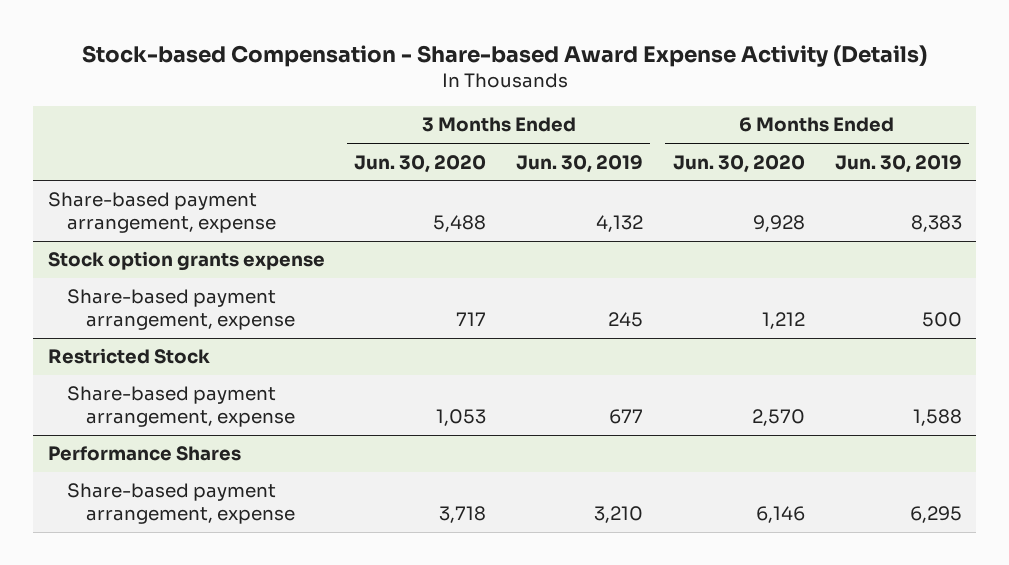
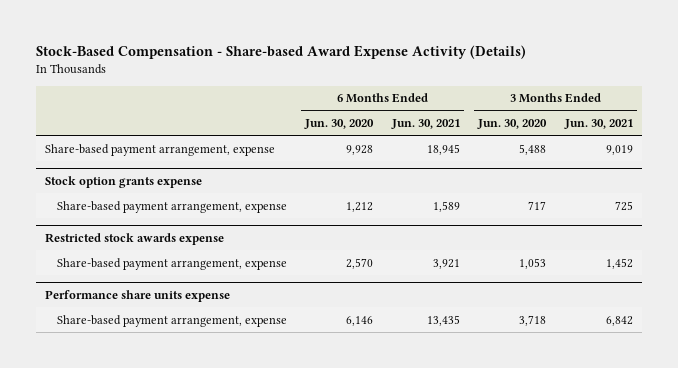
[81,44,927,67] Stock-based Compensation - Share-based Award Expense Activity (Details) -> [36,44,527,59] Stock-Based Compensation - Share-based Award Expense Activity (Details)
[516,154,644,173] Jun. 30, 2019 -> none
[834,154,962,173] Jun. 30, 2019 -> none
none -> [390,119,460,130] Jun. 30, 2021
none -> [563,119,633,130] Jun. 30, 2021
[47,348,210,365] Restricted Stock -> [45,232,225,245] Restricted stock awards expense
[47,446,241,462] Performance Shares -> [45,289,231,302] Performance share units expense

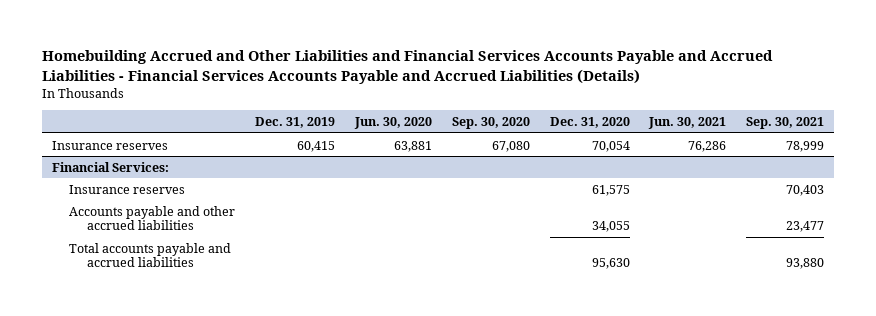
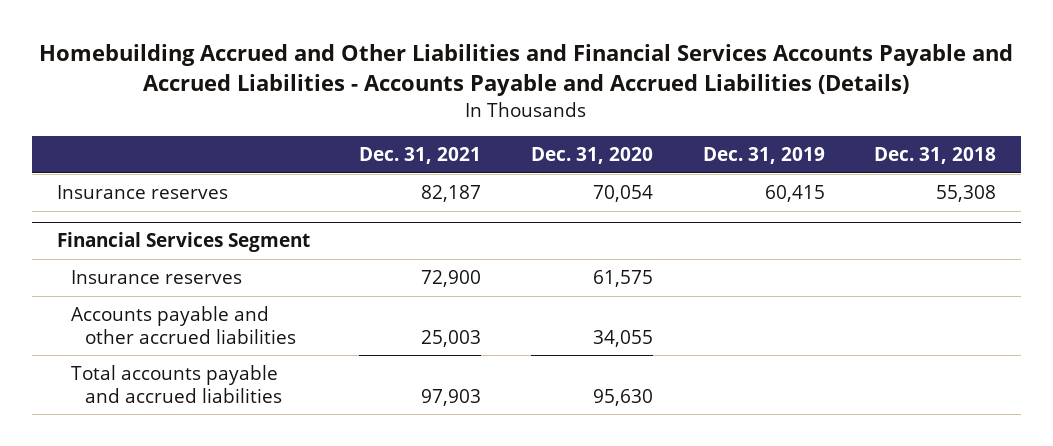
[41,50,773,84] Homebuilding Accrued and Other Liabilities and Financial Services Accounts Payable and Accrued Liabilities - Financial Services Accounts Payable and Accrued Liabilities (Details) -> [39,44,1014,96] Homebuilding Accrued and Other Liabilities and Financial Services Accounts Payable and Accrued Liabilities - Accounts Payable and Accrued Liabilities (Details)
[353,116,432,129] Jun. 30, 2020 -> none
[451,116,530,129] Sep. 30, 2020 -> none
[648,116,727,129] Jun. 30, 2021 -> none
[746,116,825,129] Sep. 30, 2021 -> none
none -> [359,146,482,164] Dec. 31, 2021
none -> [874,146,997,164] Dec. 31, 2018
[51,161,169,172] Financial Services: -> [56,232,310,253] Financial Services Segment

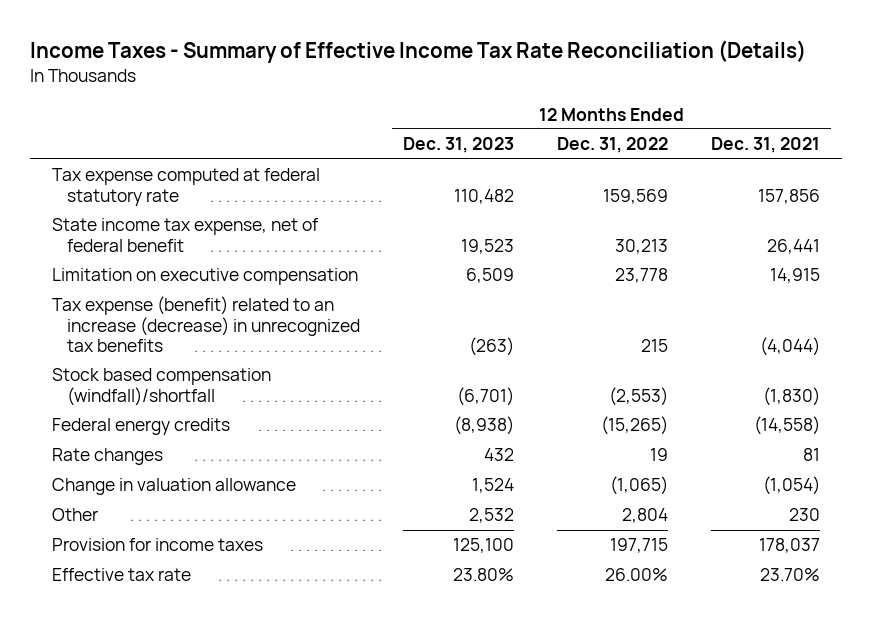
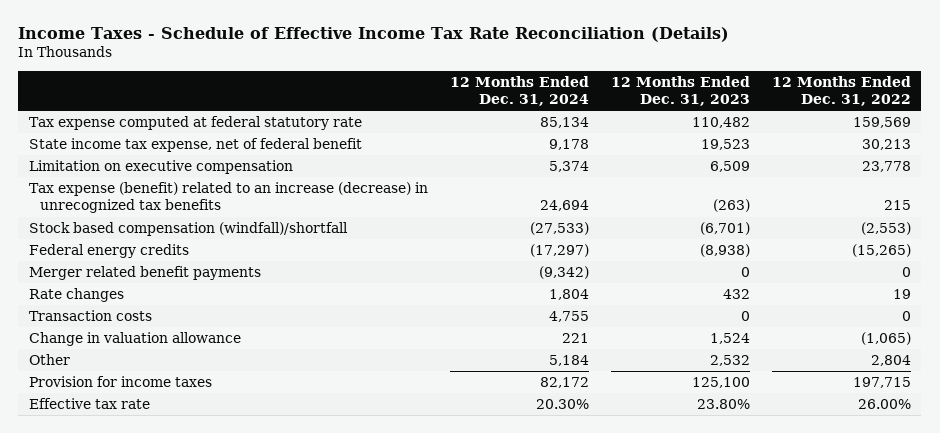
[30,39,807,63] Income Taxes - Summary of Effective Income Tax Rate Reconciliation (Details) -> [18,26,730,42] Income Taxes - Schedule of Effective Income Tax Rate Reconciliation (Details)
[711,137,821,154] Dec. 31, 2021 -> none
none -> [449,75,589,106] 12 Months Ended Dec. 31, 2024
none -> [29,266,262,281] Merger related benefit payments
none -> [29,310,153,322] Transaction costs

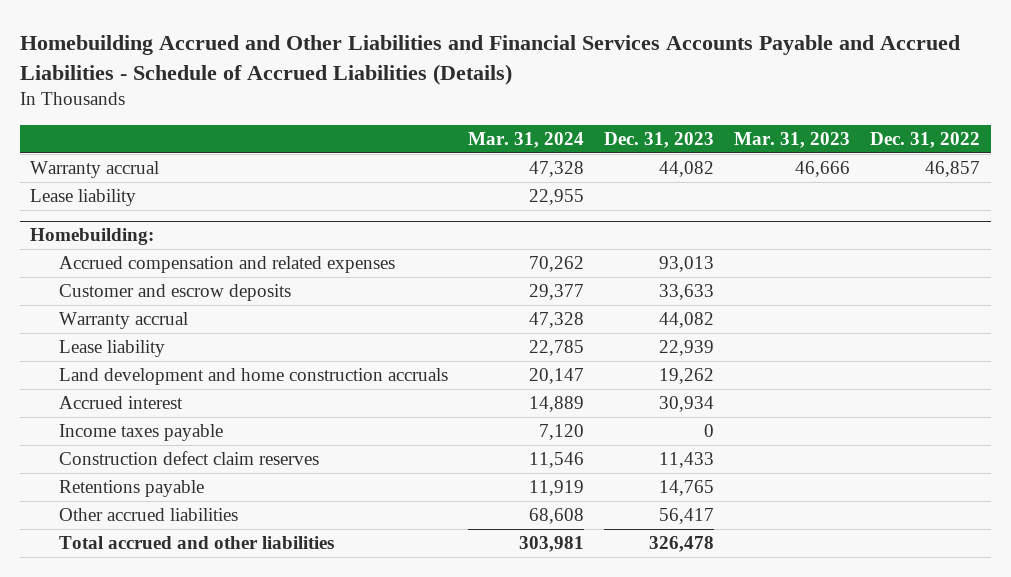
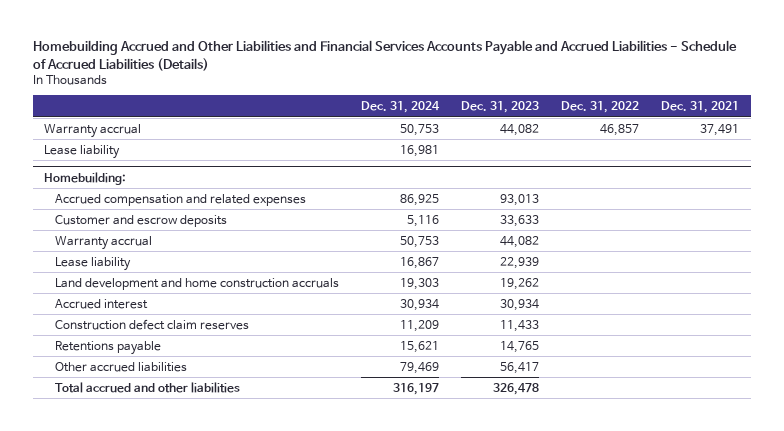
[468,132,585,149] Mar. 31, 2024 -> none
[734,132,851,149] Mar. 31, 2023 -> none
none -> [360,101,440,114] Dec. 31, 2024
none -> [661,101,740,114] Dec. 31, 2021
[59,424,224,442] Income taxes payable -> none

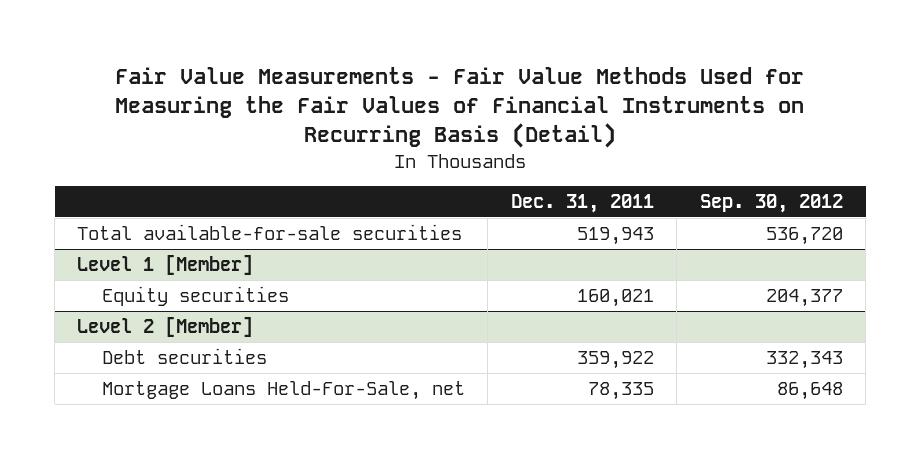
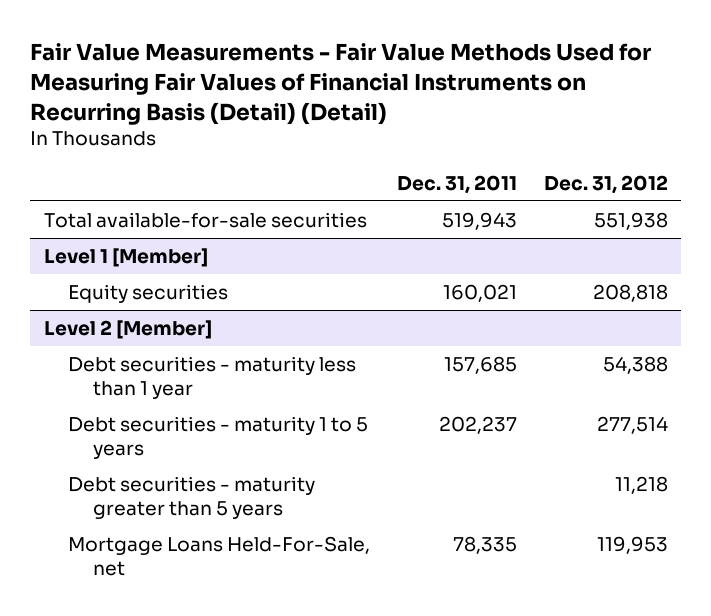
[115,66,805,149] Fair Value Measurements - Fair Value Methods Used for Measuring the Fair Values of Financial Instruments on Recurring Basis (Detail) -> [30,43,653,125] Fair Value Measurements - Fair Value Methods Used for Measuring Fair Values of Financial Instruments on Recurring Basis (Detail) (Detail)
[699,194,843,214] Sep. 30, 2012 -> none
none -> [543,174,668,194] Dec. 31, 2012
[101,347,267,364] Debt securities -> none
none -> [68,355,357,399] Debt securities - maturity less than 1 year
none -> [68,415,369,459] Debt securities - maturity 1 to 5 years
none -> [68,475,316,519] Debt securities - maturity greater than 5 years

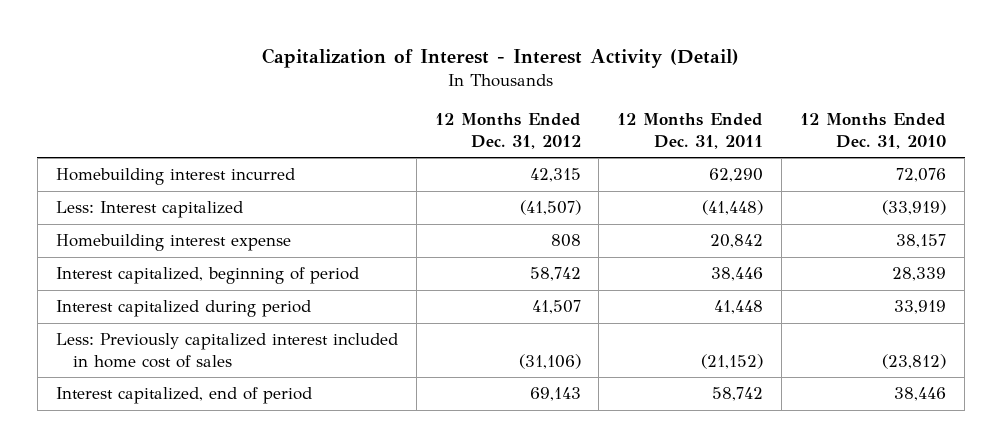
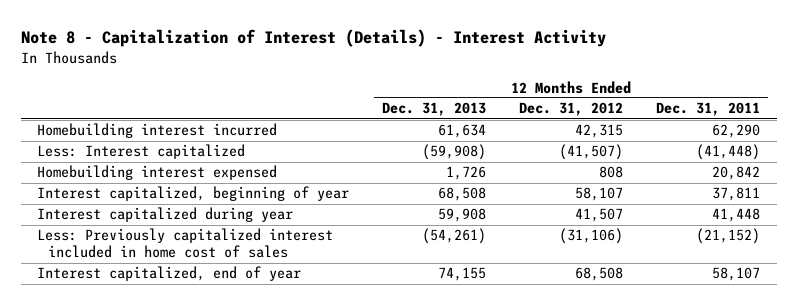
[261,48,739,69] Capitalization of Interest - Interest Activity (Detail) -> [20,29,606,48] Note 8 - Capitalization of Interest (Details) - Interest Activity
[800,113,947,149] 12 Months Ended Dec. 31, 2010 -> none
none -> [382,102,487,117] Dec. 31, 2013
[55,234,291,252] Homebuilding interest expense -> [37,165,278,181] Homebuilding interest expensed
[55,267,359,285] Interest capitalized, beginning of period -> [37,186,350,202] Interest capitalized, beginning of year
[529,267,581,282] 58,742 -> [575,187,624,202] 58,107
[711,267,764,282] 38,446 -> [712,187,761,202] 37,811
[55,300,311,318] Interest capitalized during period -> [37,207,294,223] Interest capitalized during year
[55,387,312,405] Interest capitalized, end of period -> [37,266,302,282] Interest capitalized, end of year
[529,387,581,402] 69,143 -> [575,267,624,282] 68,508
[712,387,764,402] 58,742 -> [712,267,761,282] 58,107

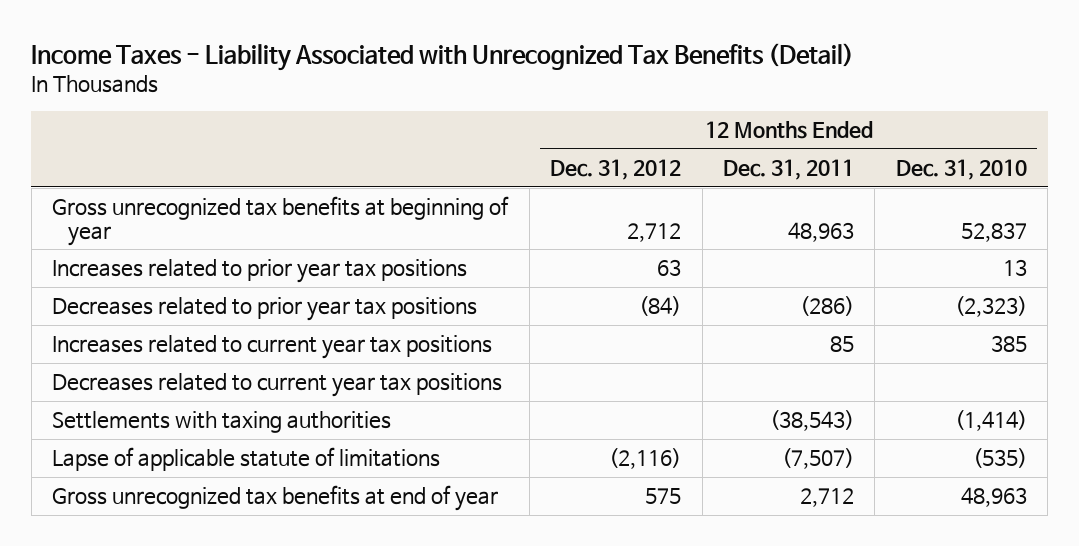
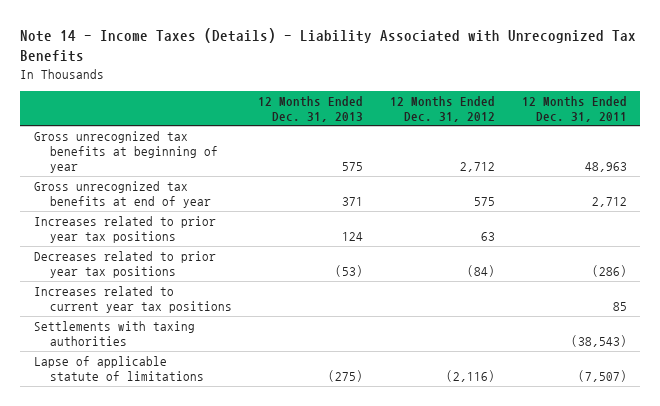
[31,43,855,72] Income Taxes - Liability Associated with Unrecognized Tax Benefits (Detail) -> [20,28,637,63] Note 14 - Income Taxes (Details) - Liability Associated with Unrecognized Tax Benefits
[895,159,1027,181] Dec. 31, 2010 -> none
none -> [258,95,364,122] 12 Months Ended Dec. 31, 2013
[52,485,499,512] Gross unrecognized tax benefits at end of year -> [33,180,211,209] Gross unrecognized tax benefits at end of year
[52,373,503,398] Decreases related to current year tax positions -> none

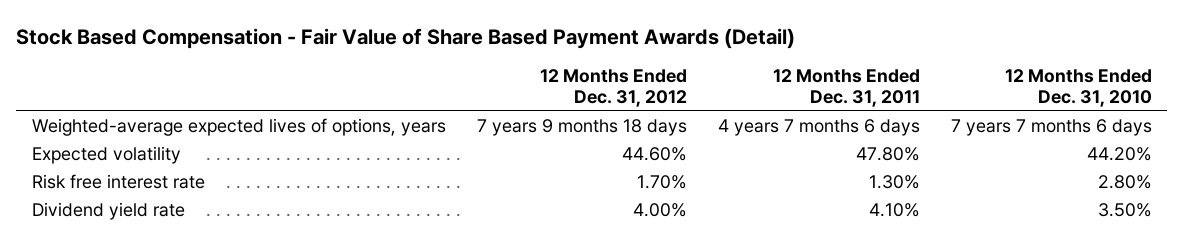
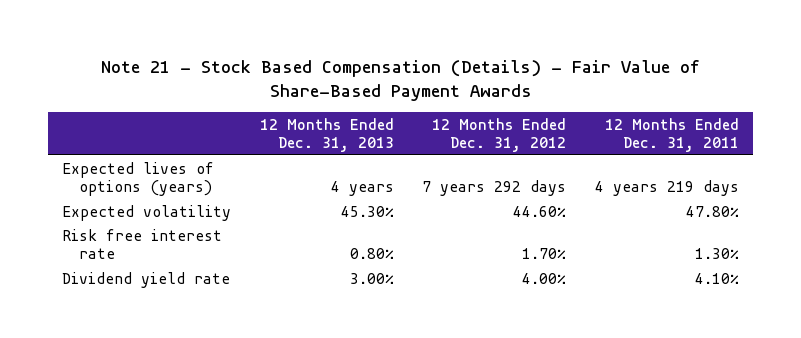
[16,27,796,49] Stock Based Compensation - Fair Value of Share Based Payment Awards (Detail) -> [100,59,700,101] Note 21 - Stock Based Compensation (Details) - Fair Value of Share-Based Payment Awards
[1004,68,1152,107] 12 Months Ended Dec. 31, 2010 -> none
none -> [259,118,394,153] 12 Months Ended Dec. 31, 2013
[31,118,446,137] Weighted-average expected lives of options, years -> [62,161,215,196] Expected lives of options (years)
[476,119,687,137] 7 years 9 months 18 days -> [422,179,567,196] 7 years 292 days
[717,119,920,137] 4 years 7 months 6 days -> [594,179,739,196] 4 years 219 days

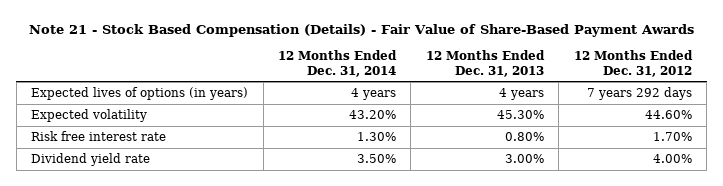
[604,118,739,153] 12 Months Ended Dec. 31, 2011 -> none
none -> [278,50,398,77] 12 Months Ended Dec. 31, 2014
[62,161,215,196] Expected lives of options (years) -> [31,87,249,101] Expected lives of options (in years)

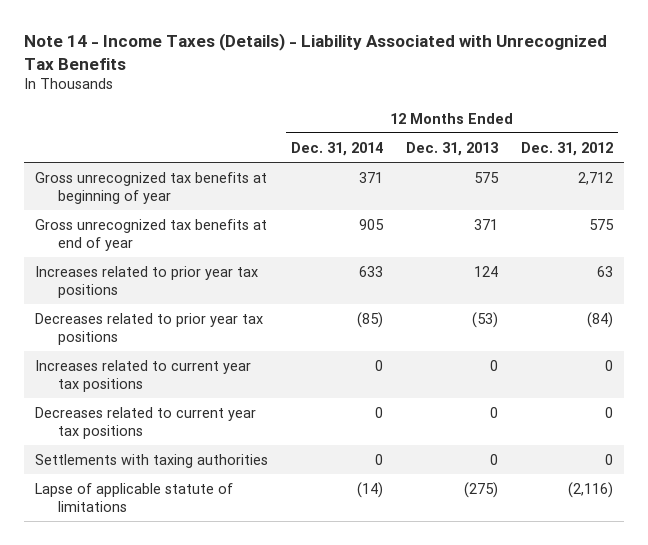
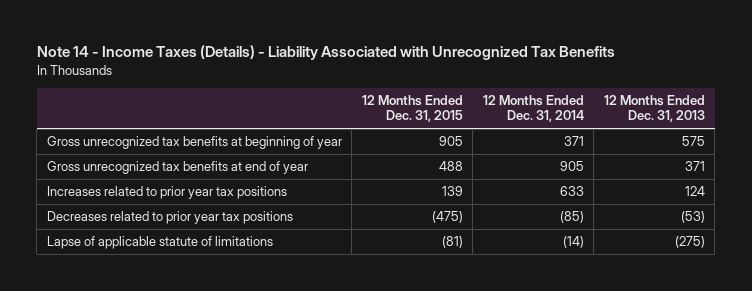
[520,141,613,156] Dec. 31, 2012 -> none
none -> [361,94,463,123] 12 Months Ended Dec. 31, 2015
[35,359,252,392] Increases related to current year tax positions -> none
[35,406,257,439] Decreases related to current year tax positions -> none
[35,453,269,468] Settlements with taxing authorities -> none

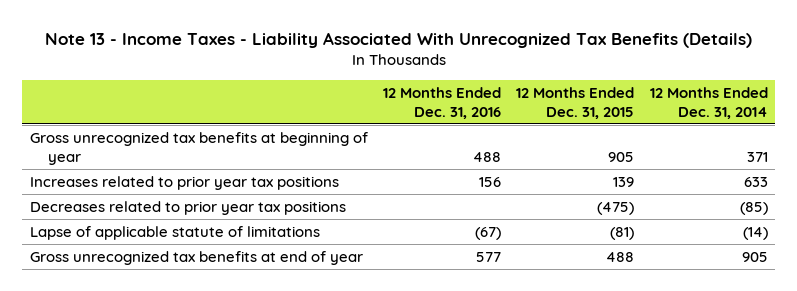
[36,45,615,61] Note 14 - Income Taxes (Details) - Liability Associated with Unrecognized Tax Benefits -> [44,32,752,49] Note 13 - Income Taxes - Liability Associated With Unrecognized Tax Benefits (Details)
[603,94,705,123] 12 Months Ended Dec. 31, 2013 -> none
none -> [382,86,501,119] 12 Months Ended Dec. 31, 2016
[46,161,308,175] Gross unrecognized tax benefits at end of year -> [29,250,363,265] Gross unrecognized tax benefits at end of year

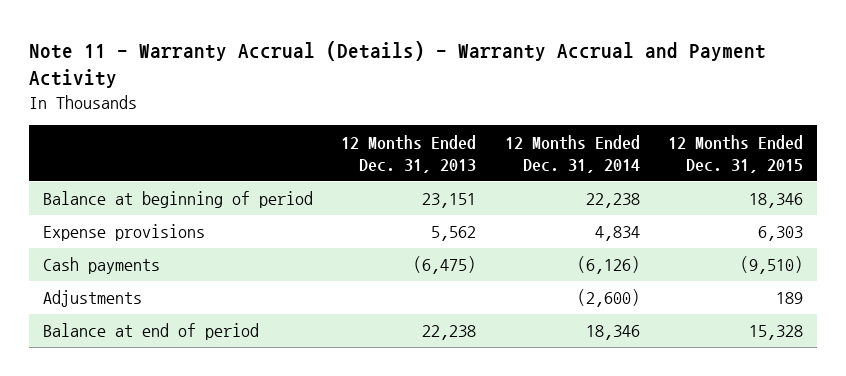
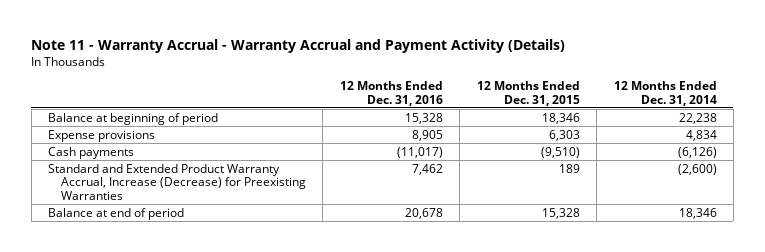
[29,40,767,88] Note 11 - Warranty Accrual (Details) - Warranty Accrual and Payment Activity -> [31,38,566,53] Note 11 - Warranty Accrual - Warranty Accrual and Payment Activity (Details)
[341,134,477,174] 12 Months Ended Dec. 31, 2013 -> none
none -> [339,81,443,106] 12 Months Ended Dec. 31, 2016
[43,290,143,308] Adjustments -> [48,163,306,201] Standard and Extended Product Warranty Accrual, Increase (Decrease) for Preexisting Warranties

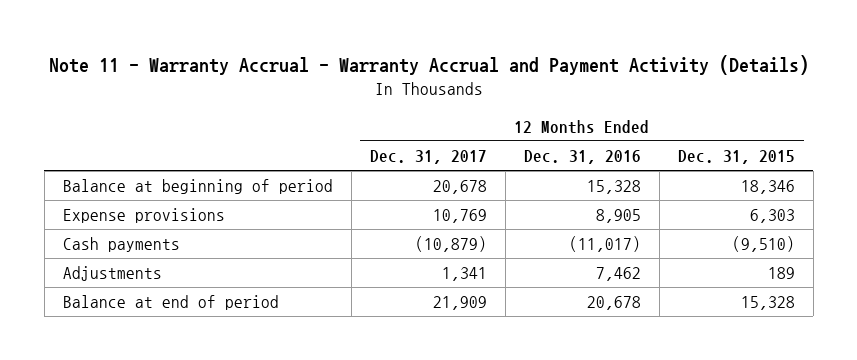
[613,81,717,106] 12 Months Ended Dec. 31, 2014 -> none
none -> [369,150,487,165] Dec. 31, 2017
[48,163,306,201] Standard and Extended Product Warranty Accrual, Increase (Decrease) for Preexisting Warranties -> [62,266,162,282] Adjustments

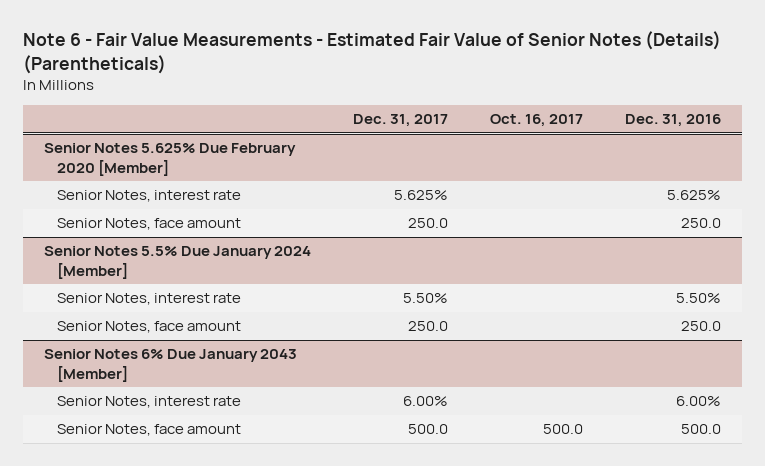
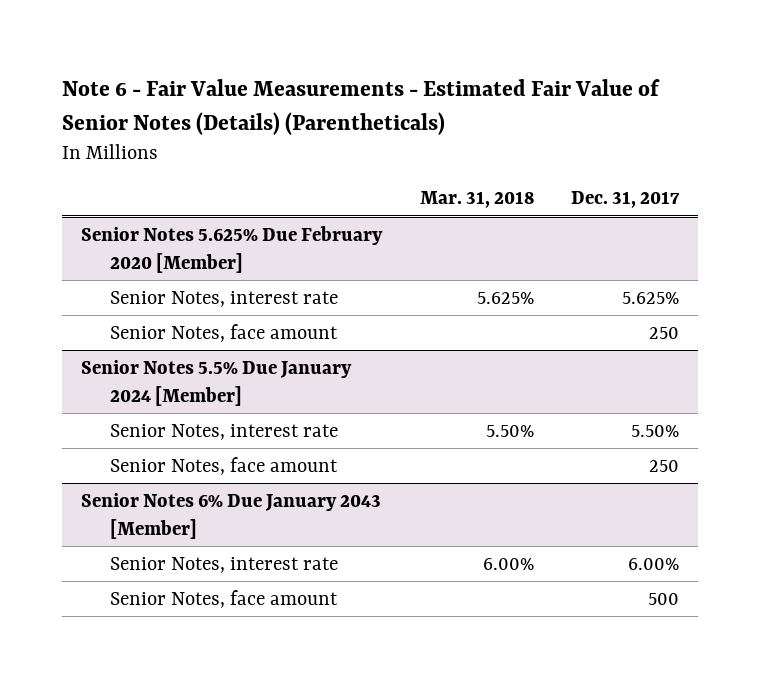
[489,114,583,128] Oct. 16, 2017 -> none
[624,114,721,128] Dec. 31, 2016 -> none
none -> [419,191,534,209] Mar. 31, 2018
[407,218,448,229] 250.0 -> [648,326,679,339] 250
[407,321,448,332] 250.0 -> [648,459,679,472] 250
[407,424,448,435] 500.0 -> [647,592,679,605] 500

